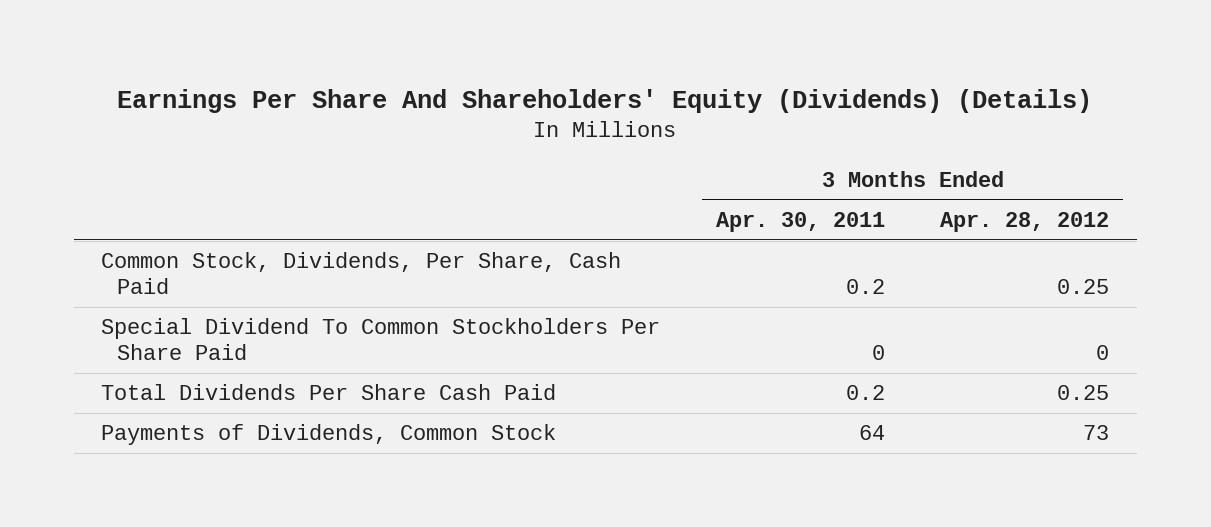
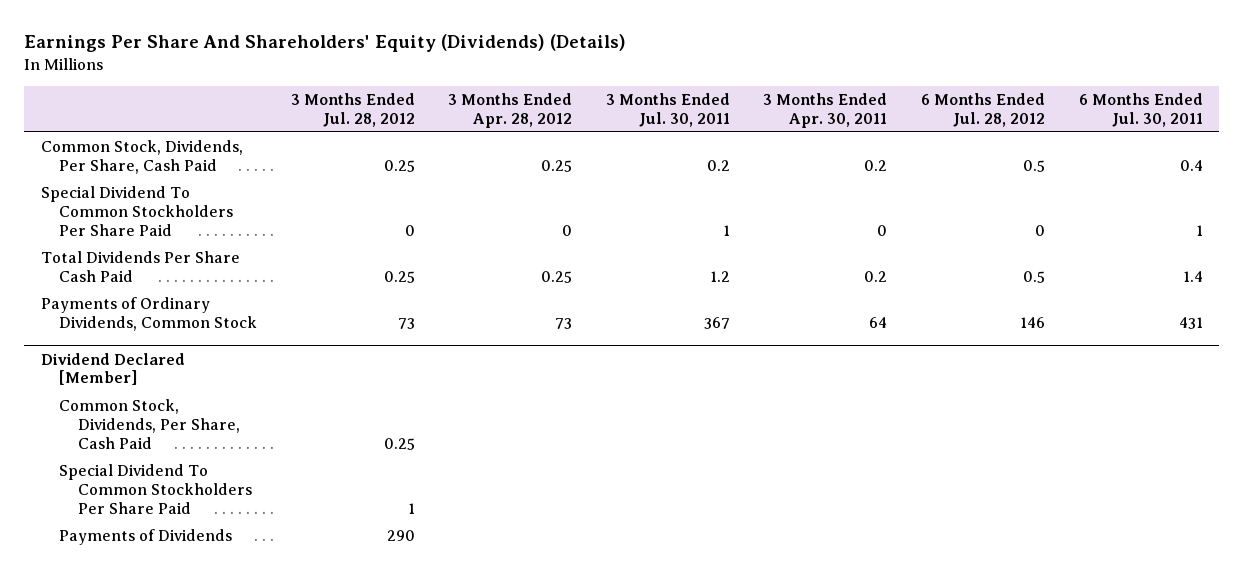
none -> [290,92,415,127] 3 Months Ended Jul. 28, 2012
none -> [605,92,730,127] 3 Months Ended Jul. 30, 2011
none -> [921,92,1046,127] 6 Months Ended Jul. 28, 2012
none -> [1078,92,1203,127] 6 Months Ended Jul. 30, 2011
[101,424,557,446] Payments of Dividends, Common Stock -> [40,297,258,331] Payments of Ordinary Dividends, Common Stock
none -> [40,352,185,386] Dividend Declared [Member]
none -> [59,399,240,449] Common Stock, Dividends, Per Share, Cash Paid
none -> [59,464,252,514] Special Dividend To Common Stockholders Per Share Paid
none -> [59,529,233,546] Payments of Dividends

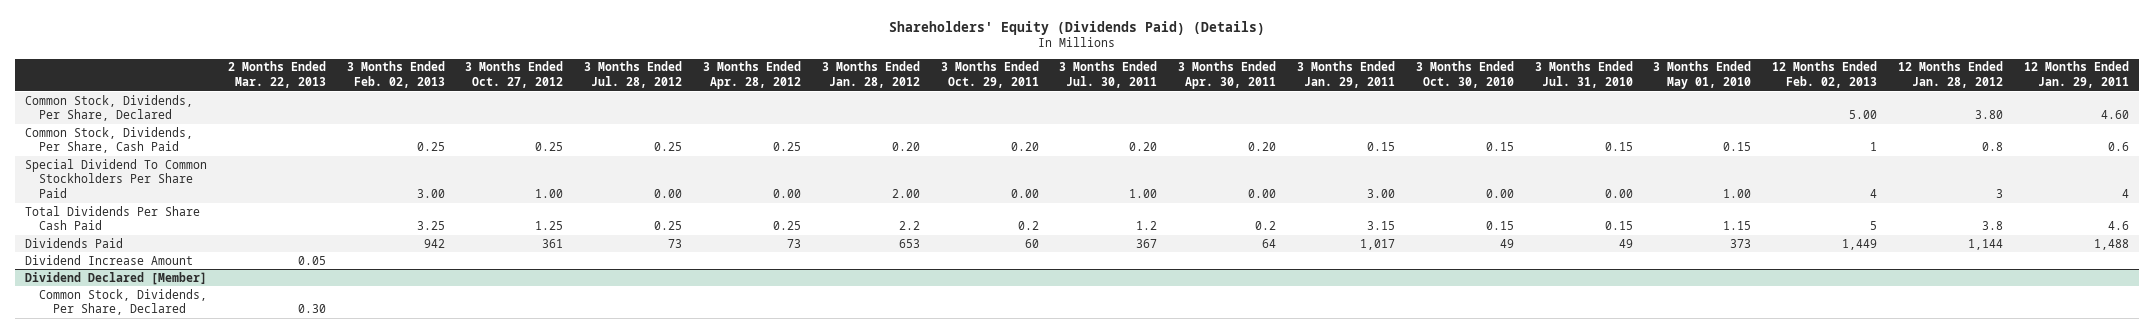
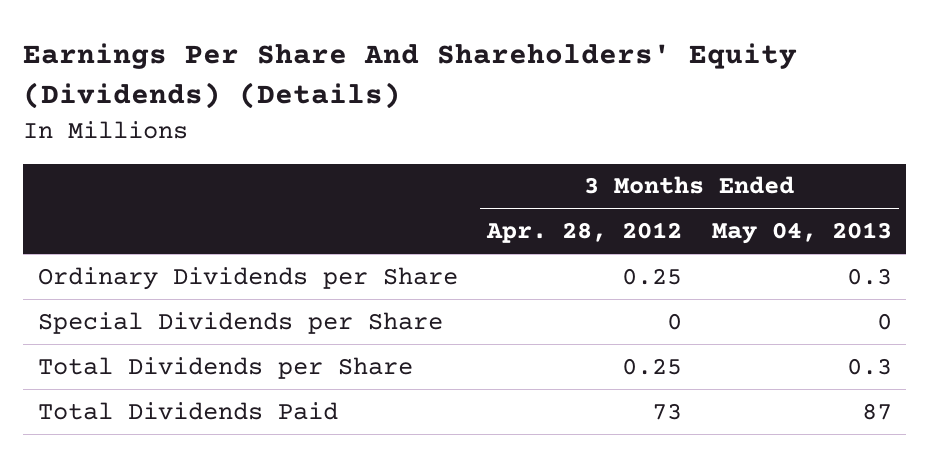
[888,21,1265,36] Shareholders' Equity (Dividends Paid) (Details) -> [23,43,798,110] Earnings Per Share And Shareholders' Equity (Dividends) (Details)
[227,61,326,89] 2 Months Ended Mar. 22, 2013 -> none
[346,61,445,89] 3 Months Ended Feb. 02, 2013 -> none
[465,61,564,89] 3 Months Ended Oct. 27, 2012 -> none
[584,61,683,89] 3 Months Ended Jul. 28, 2012 -> none
[821,61,920,89] 3 Months Ended Jan. 28, 2012 -> none
[940,61,1039,89] 3 Months Ended Oct. 29, 2011 -> none
[1059,61,1158,89] 3 Months Ended Jul. 30, 2011 -> none
[1178,61,1277,90] 3 Months Ended Apr. 30, 2011 -> none
[1296,61,1395,89] 3 Months Ended Jan. 29, 2011 -> none
[1415,61,1514,89] 3 Months Ended Oct. 30, 2010 -> none
[1534,61,1633,89] 3 Months Ended Jul. 31, 2010 -> none
[1653,61,1752,90] 3 Months Ended May 01, 2010 -> none
[1772,61,1878,89] 12 Months Ended Feb. 02, 2013 -> none
[1897,61,2003,89] 12 Months Ended Jan. 28, 2012 -> none
[2023,61,2129,89] 12 Months Ended Jan. 29, 2011 -> none
none -> [711,222,892,245] May 04, 2013
[24,94,193,122] Common Stock, Dividends, Per Share, Declared -> none
[24,254,193,265] Dividend Increase Amount -> none
[24,271,207,285] Dividend Declared [Member] -> none
[38,288,207,316] Common Stock, Dividends, Per Share, Declared -> none
[24,126,193,154] Common Stock, Dividends, Per Share, Cash Paid -> [37,266,458,290] Ordinary Dividends per Share
[24,158,207,199] Special Dividend To Common Stockholders Per Share Paid -> [37,311,443,334] Special Dividends per Share
[772,189,801,199] 0.00 -> [667,312,683,330] 0
[24,205,200,231] Total Dividends Per Share Cash Paid -> [37,356,413,379] Total Dividends per Share
[24,237,123,248] Dividends Paid -> [37,401,338,420] Total Dividends Paid

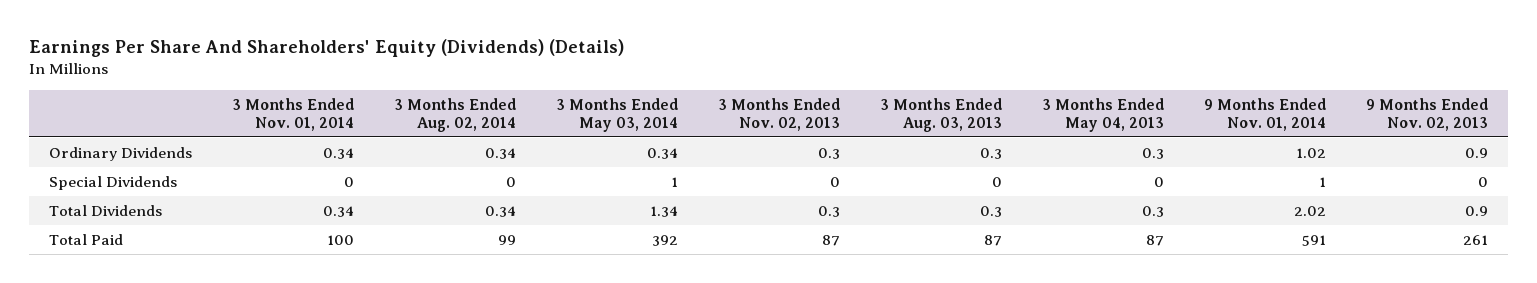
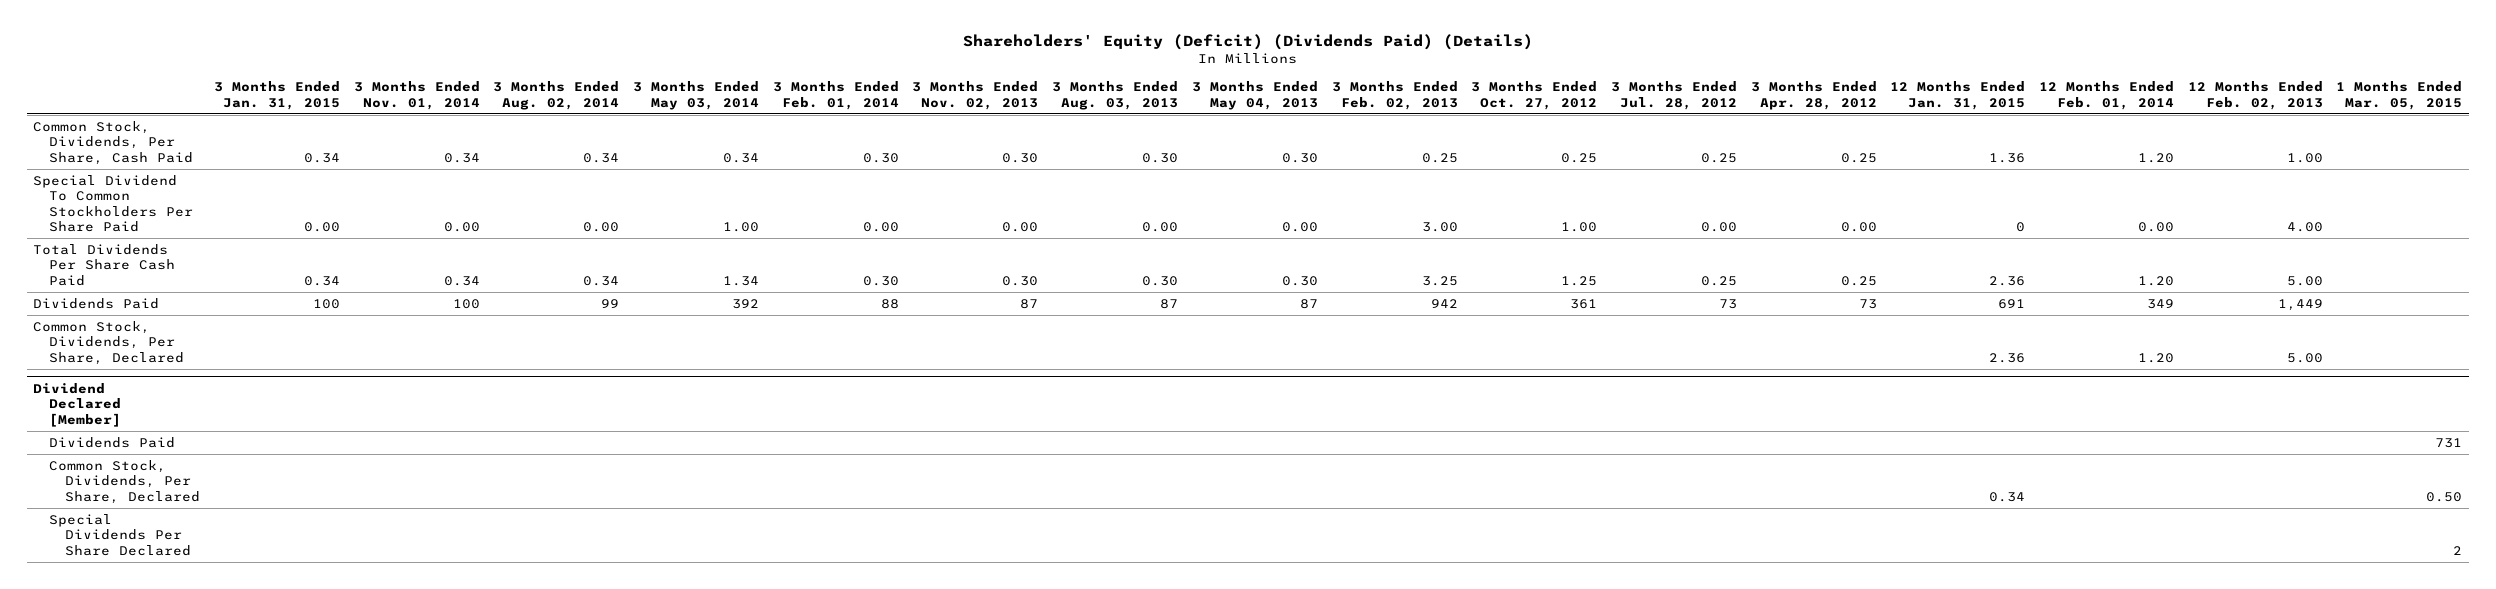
[29,39,625,58] Earnings Per Share And Shareholders' Equity (Dividends) (Details) -> [962,33,1533,50] Shareholders' Equity (Deficit) (Dividends Paid) (Details)
[1203,97,1326,131] 9 Months Ended Nov. 01, 2014 -> none
[1365,97,1488,131] 9 Months Ended Nov. 02, 2013 -> none
none -> [213,81,340,110] 3 Months Ended Jan. 31, 2015
none -> [772,81,899,110] 3 Months Ended Feb. 01, 2014
none -> [1331,81,1458,110] 3 Months Ended Feb. 02, 2013
none -> [1471,81,1598,110] 3 Months Ended Oct. 27, 2012
none -> [1610,81,1737,110] 3 Months Ended Jul. 28, 2012
none -> [1750,81,1877,110] 3 Months Ended Apr. 28, 2012
none -> [1890,81,2026,110] 12 Months Ended Jan. 31, 2015
none -> [2038,81,2174,110] 12 Months Ended Feb. 01, 2014
none -> [2187,81,2323,110] 12 Months Ended Feb. 02, 2013
none -> [2336,81,2463,110] 1 Months Ended Mar. 05, 2015
[49,146,193,161] Ordinary Dividends -> none
none -> [33,120,194,165] Common Stock, Dividends, Per Share, Cash Paid
[49,175,178,190] Special Dividends -> [33,174,194,233] Special Dividend To Common Stockholders Per Share Paid
[344,176,355,187] 0 -> [443,222,480,233] 0.00
[506,176,517,187] 0 -> [583,222,620,233] 0.00
[671,176,679,187] 1 -> [723,222,760,233] 1.00
[830,176,841,187] 0 -> [1002,222,1039,233] 0.00
[992,176,1003,187] 0 -> [1142,222,1179,233] 0.00
[1154,176,1165,187] 0 -> [1281,222,1318,233] 0.00
[49,204,163,216] Total Dividends -> [33,243,176,286] Total Dividends Per Share Cash Paid
[818,205,841,217] 0.3 -> [1002,275,1039,286] 0.30
[980,205,1003,217] 0.3 -> [1142,275,1179,286] 0.30
[1142,205,1165,217] 0.3 -> [1281,275,1318,286] 0.30
[49,233,124,245] Total Paid -> [33,297,160,309] Dividends Paid
none -> [33,320,185,365] Common Stock, Dividends, Per Share, Declared
none -> [33,382,122,427] Dividend Declared [Member]
none -> [49,436,176,448] Dividends Paid
none -> [49,459,201,504] Common Stock, Dividends, Per Share, Declared
none -> [49,513,192,556] Special Dividends Per Share Declared

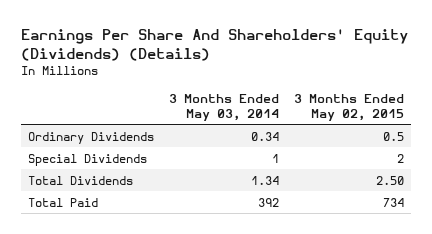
[962,33,1533,50] Shareholders' Equity (Deficit) (Dividends Paid) (Details) -> [20,28,408,61] Earnings Per Share And Shareholders' Equity (Dividends) (Details)
[213,81,340,110] 3 Months Ended Jan. 31, 2015 -> none
[353,81,480,110] 3 Months Ended Nov. 01, 2014 -> none
[493,81,620,110] 3 Months Ended Aug. 02, 2014 -> none
[772,81,899,110] 3 Months Ended Feb. 01, 2014 -> none
[912,81,1039,110] 3 Months Ended Nov. 02, 2013 -> none
[1052,81,1179,110] 3 Months Ended Aug. 03, 2013 -> none
[1191,81,1318,110] 3 Months Ended May 04, 2013 -> none
[1331,81,1458,110] 3 Months Ended Feb. 02, 2013 -> none
[1471,81,1598,110] 3 Months Ended Oct. 27, 2012 -> none
[1610,81,1737,110] 3 Months Ended Jul. 28, 2012 -> none
[1750,81,1877,110] 3 Months Ended Apr. 28, 2012 -> none
[1890,81,2026,110] 12 Months Ended Jan. 31, 2015 -> none
[2038,81,2174,110] 12 Months Ended Feb. 01, 2014 -> none
[2187,81,2323,110] 12 Months Ended Feb. 02, 2013 -> none
[2336,81,2463,110] 1 Months Ended Mar. 05, 2015 -> none
none -> [293,94,404,121] 3 Months Ended May 02, 2015
[33,320,185,365] Common Stock, Dividends, Per Share, Declared -> none
[33,382,122,427] Dividend Declared [Member] -> none
[49,436,176,448] Dividends Paid -> none
[49,459,201,504] Common Stock, Dividends, Per Share, Declared -> none
[49,513,192,556] Special Dividends Per Share Declared -> none
[33,120,194,165] Common Stock, Dividends, Per Share, Cash Paid -> [28,131,155,144] Ordinary Dividends
[33,174,194,233] Special Dividend To Common Stockholders Per Share Paid -> [28,153,148,166] Special Dividends
[723,222,760,233] 1.00 -> [271,153,279,163] 1
[33,243,176,286] Total Dividends Per Share Cash Paid -> [28,175,134,185] Total Dividends
[33,297,160,309] Dividends Paid -> [28,197,99,207] Total Paid

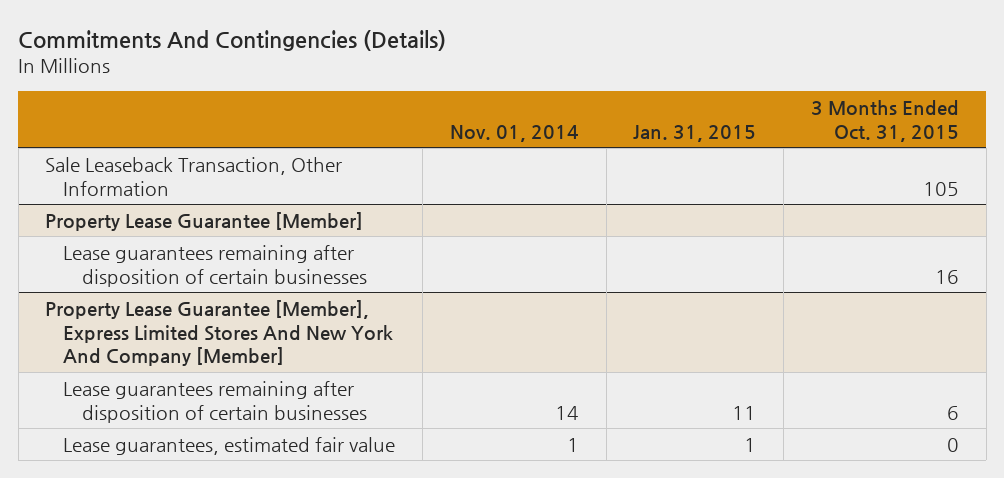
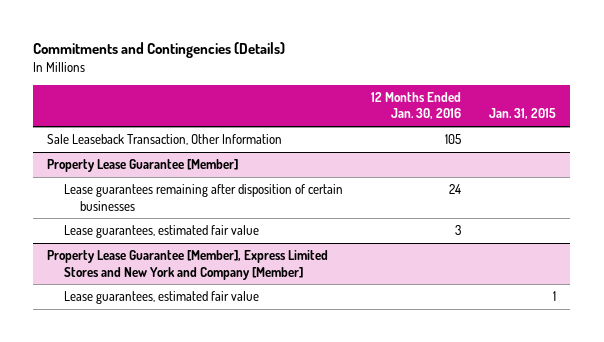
[18,30,447,52] Commitments And Contingencies (Details) -> [33,41,286,58] Commitments and Contingencies (Details)
[449,124,579,142] Nov. 01, 2014 -> none
[810,99,959,142] 3 Months Ended Oct. 31, 2015 -> none
none -> [370,92,461,120] 12 Months Ended Jan. 30, 2016
[63,380,367,423] Lease guarantees remaining after disposition of certain businesses -> none
none -> [63,225,259,239] Lease guarantees, estimated fair value
[45,299,394,367] Property Lease Guarantee [Member], Express Limited Stores And New York And Company [Member] -> [47,250,329,280] Property Lease Guarantee [Member], Express Limited Stores and New York and Company [Member]

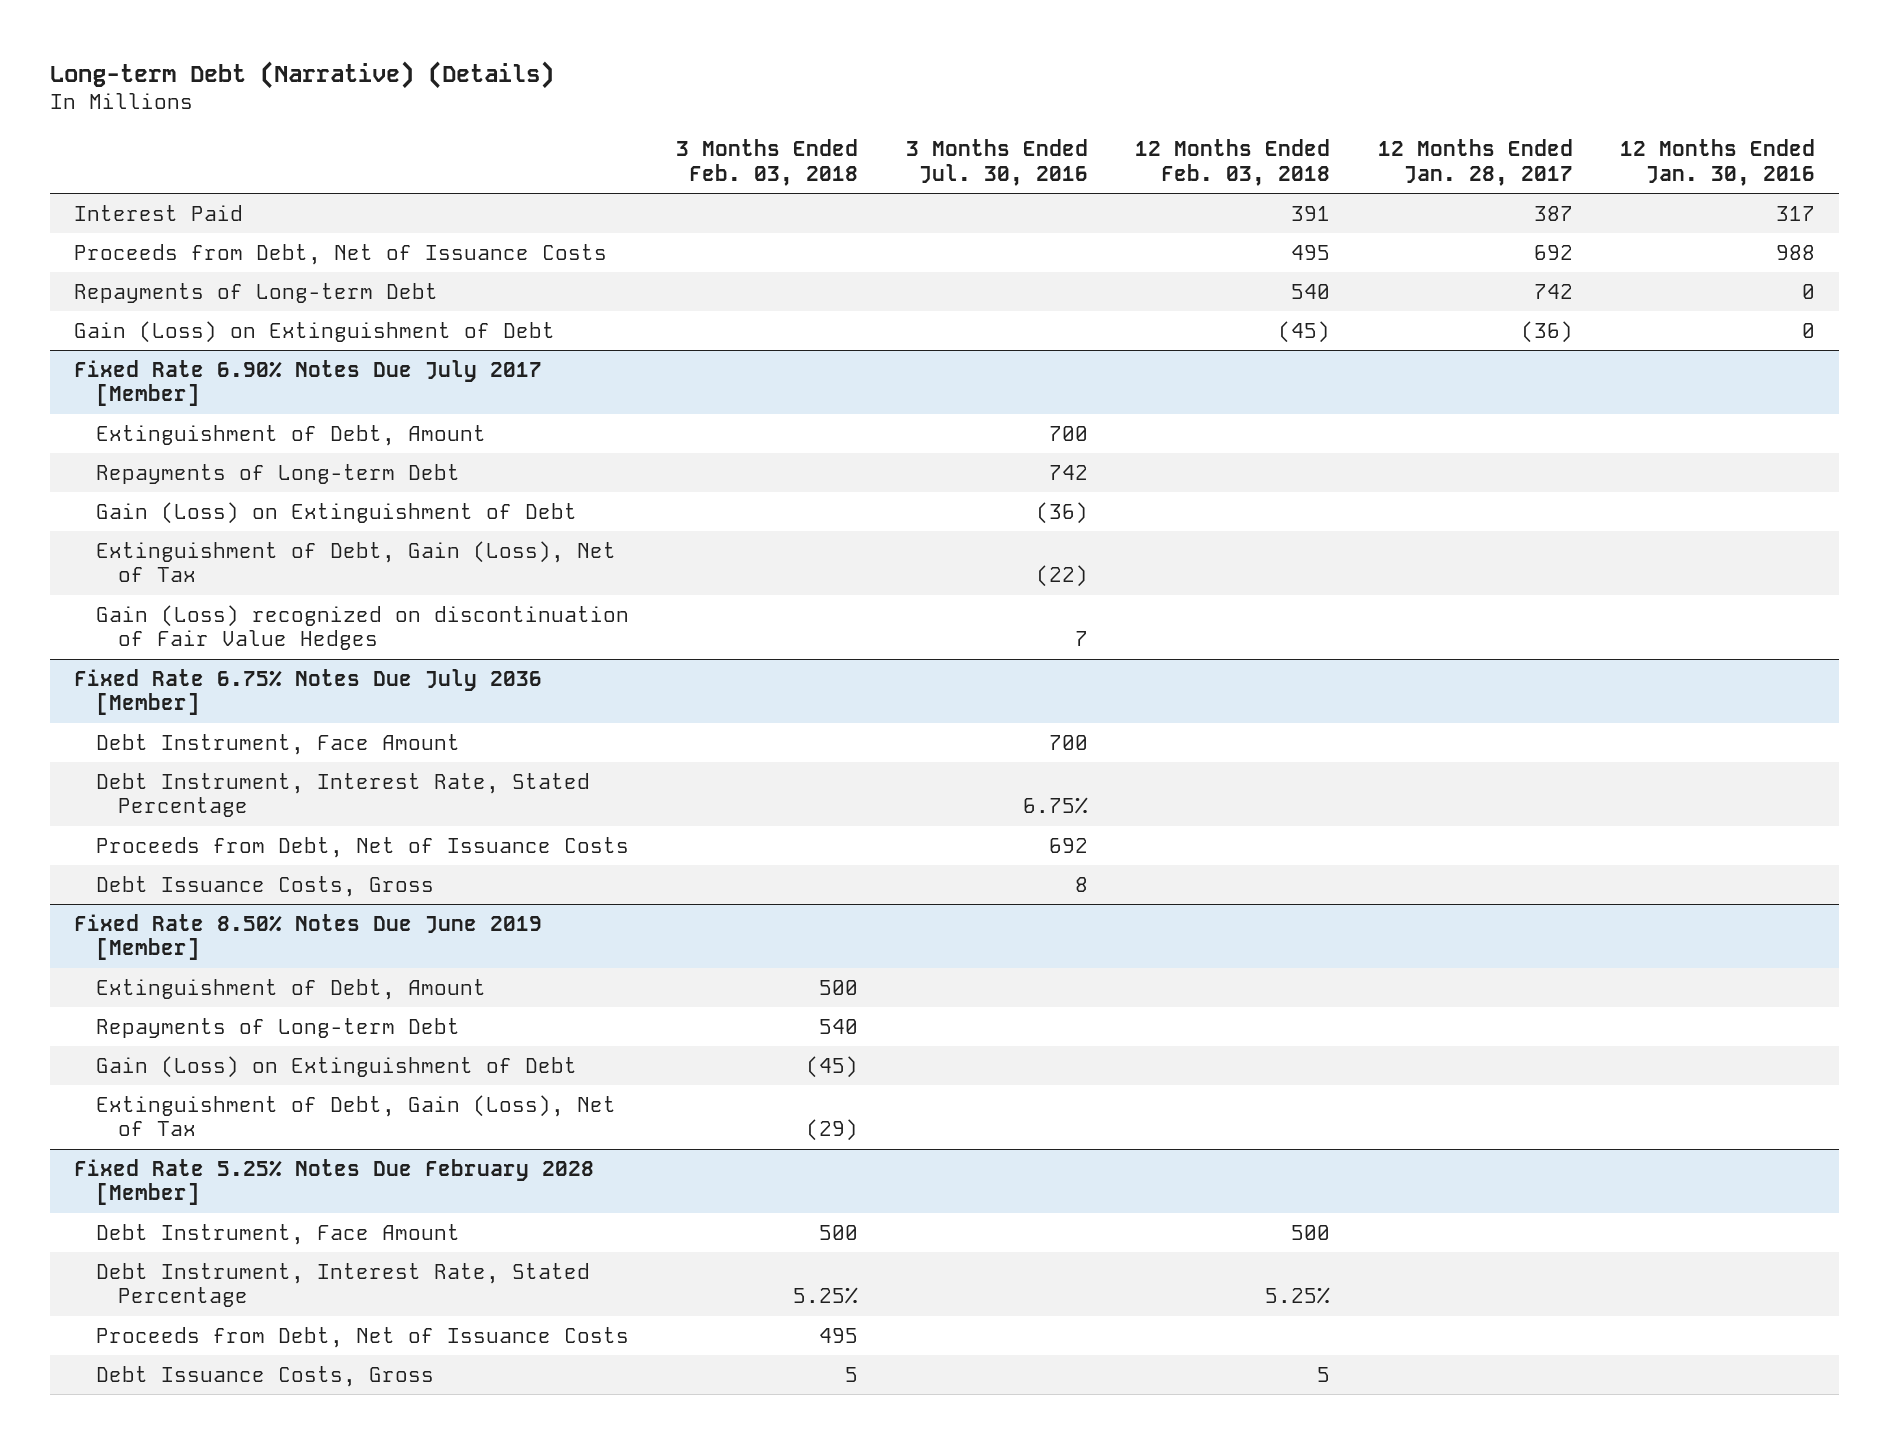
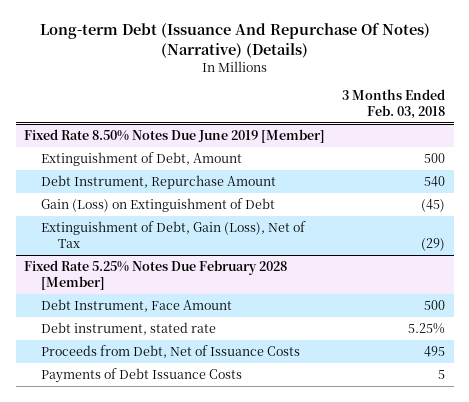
[49,60,554,89] Long-term Debt (Narrative) (Details) -> [39,23,430,58] Long-term Debt (Issuance And Repurchase Of Notes) (Narrative) (Details)
[905,138,1088,186] 3 Months Ended Jul. 30, 2016 -> none
[1135,138,1331,186] 12 Months Ended Feb. 03, 2018 -> none
[1377,138,1573,186] 12 Months Ended Jan. 28, 2017 -> none
[1619,138,1815,186] 12 Months Ended Jan. 30, 2016 -> none
[73,204,243,221] Interest Paid -> none
[73,243,607,265] Proceeds from Debt, Net of Issuance Costs -> none
[73,282,438,303] Repayments of Long-term Debt -> none
[73,320,555,343] Gain (Loss) on Extinguishment of Debt -> none
[73,359,542,407] Fixed Rate 6.90% Notes Due July 2017 [Member] -> none
[95,424,486,446] Extinguishment of Debt, Amount -> none
[95,463,460,484] Repayments of Long-term Debt -> none
[95,501,577,524] Gain (Loss) on Extinguishment of Debt -> none
[95,540,616,583] Extinguishment of Debt, Gain (Loss), Net of Tax -> none
[95,604,629,651] Gain (Loss) recognized on discontinuation of Fair Value Hedges -> none
[73,668,542,716] Fixed Rate 6.75% Notes Due July 2036 [Member] -> none
[95,733,460,755] Debt Instrument, Face Amount -> none
[95,772,590,818] Debt Instrument, Interest Rate, Stated Percentage -> none
[95,836,629,858] Proceeds from Debt, Net of Issuance Costs -> none
[95,875,434,897] Debt Issuance Costs, Gross -> none
[95,1017,460,1038] Repayments of Long-term Debt -> [40,175,276,190] Debt Instrument, Repurchase Amount
[95,1262,590,1308] Debt Instrument, Interest Rate, Stated Percentage -> [40,322,216,336] Debt instrument, stated rate
[95,1365,434,1387] Debt Issuance Costs, Gross -> [40,368,242,384] Payments of Debt Issuance Costs

